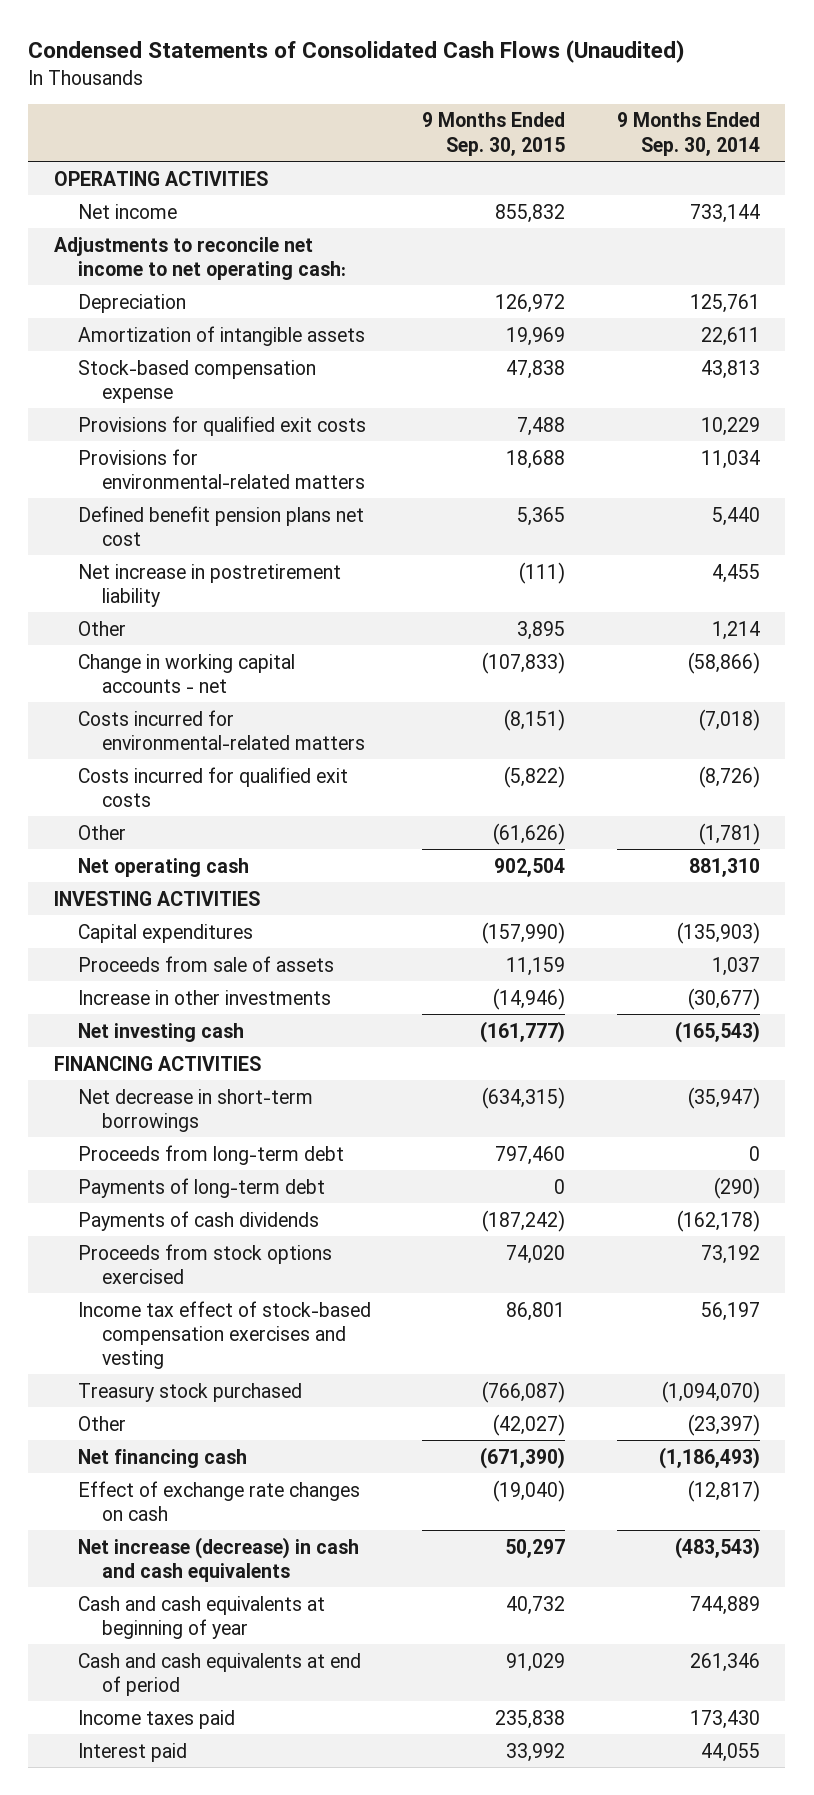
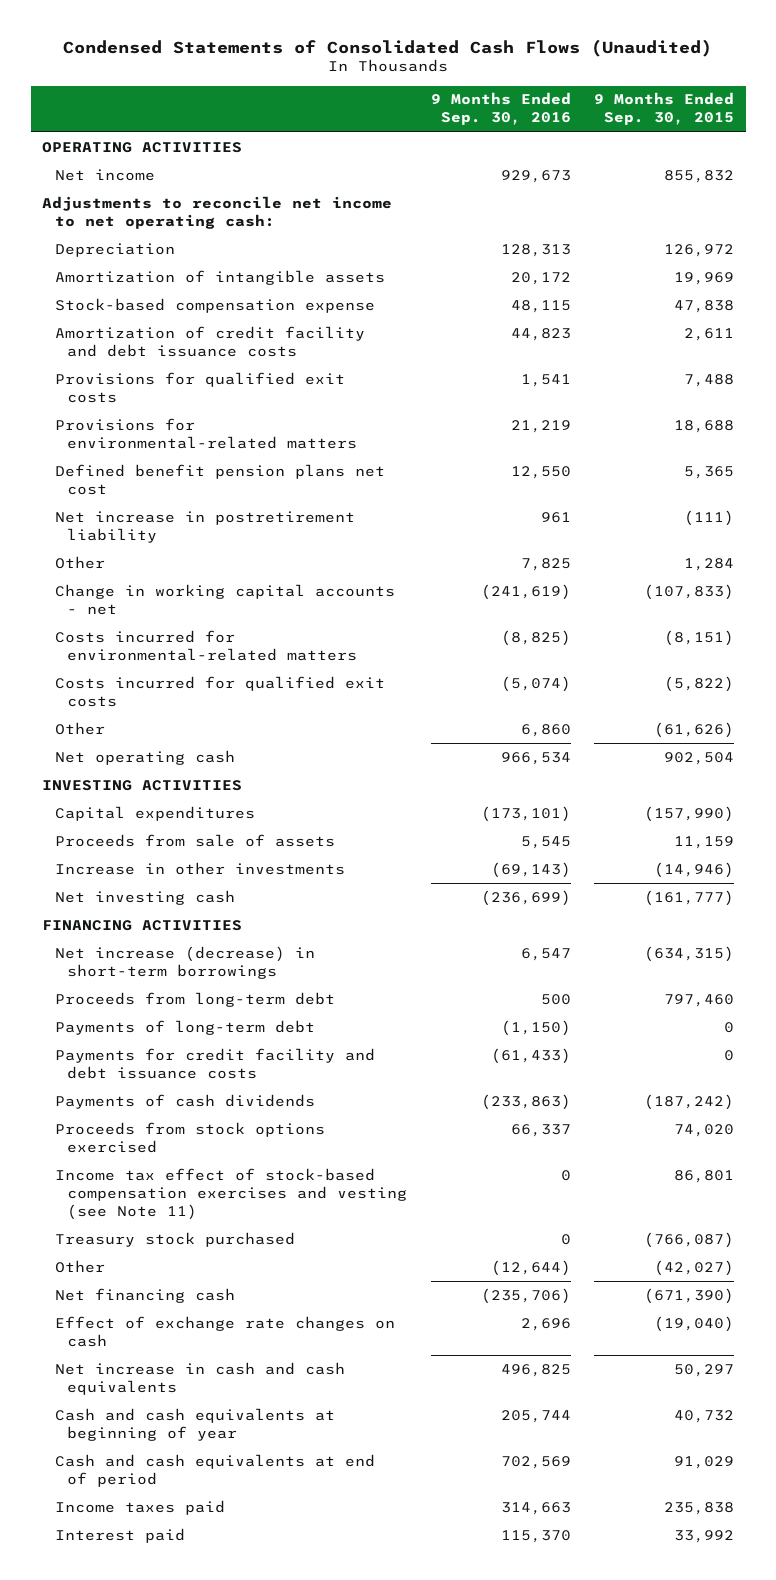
[616,112,760,156] 9 Months Ended Sep. 30, 2014 -> none
none -> [430,92,571,126] 9 Months Ended Sep. 30, 2016
none -> [54,325,365,357] Amortization of credit facility and debt issuance costs
[517,620,566,640] 3,895 -> [683,557,734,571] 1,284
[77,1088,313,1132] Net decrease in short-term borrowings -> [54,945,315,979] Net increase (decrease) in short-term borrowings
none -> [54,1047,375,1079] Payments for credit facility and debt issuance costs
[77,1300,371,1369] Income tax effect of stock-based compensation exercises and vesting -> [54,1167,408,1220] Income tax effect of stock-based compensation exercises and vesting (see Note 11)
[77,1536,359,1582] Net increase (decrease) in cash and cash equivalents -> [54,1361,345,1395] Net increase in cash and cash equivalents

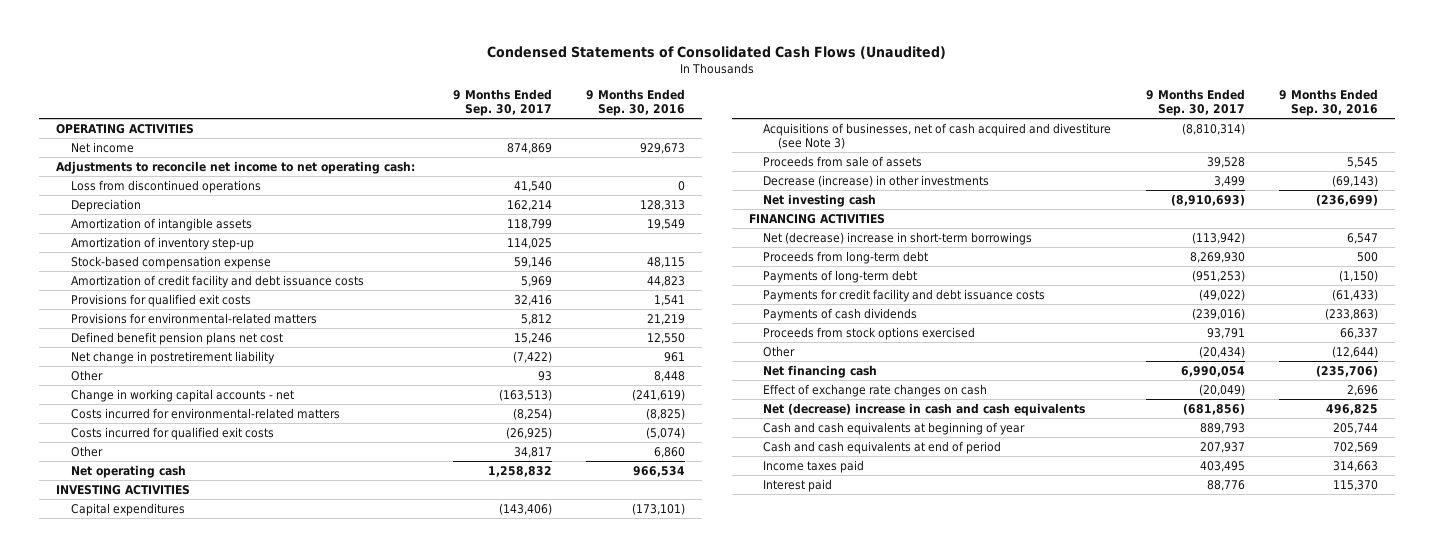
[593,92,734,126] 9 Months Ended Sep. 30, 2015 -> none
none -> [453,88,553,116] 9 Months Ended Sep. 30, 2017
none -> [71,179,262,193] Loss from discontinued operations
[510,271,571,285] 20,172 -> [647,218,686,230] 19,549
none -> [71,236,255,250] Amortization of inventory step-up
[54,510,355,543] Net increase in postretirement liability -> [71,350,276,364] Net change in postretirement liability
[520,557,571,571] 7,825 -> [654,370,686,382] 8,448
none -> [763,122,1112,149] Acquisitions of businesses, net of cash acquired and divestiture (see Note 3)
[54,861,345,875] Increase in other investments -> [763,174,990,187] Decrease (increase) in other investments
[54,945,315,979] Net increase (decrease) in short-term borrowings -> [763,231,1033,245] Net (decrease) increase in short-term borrowings
[54,1167,408,1220] Income tax effect of stock-based compensation exercises and vesting (see Note 11) -> none
[54,1231,295,1247] Treasury stock purchased -> none
[54,1361,345,1395] Net increase in cash and cash equivalents -> [763,402,1086,416] Net (decrease) increase in cash and cash equivalents

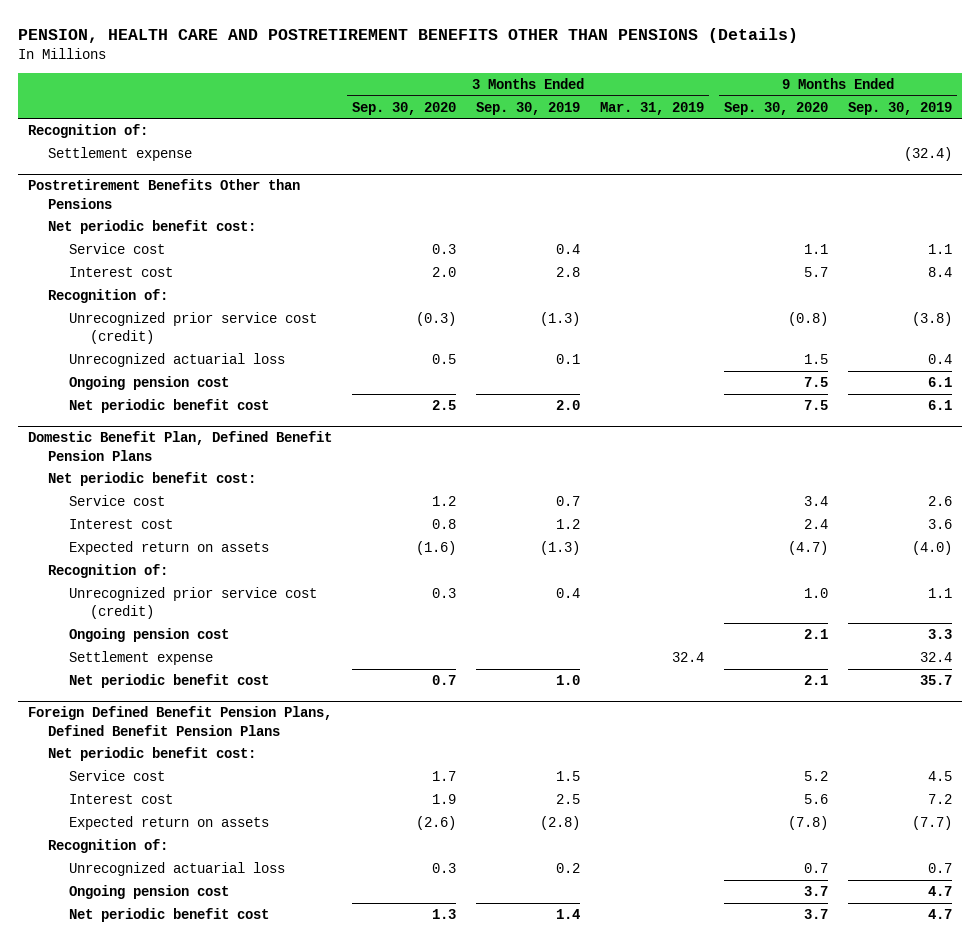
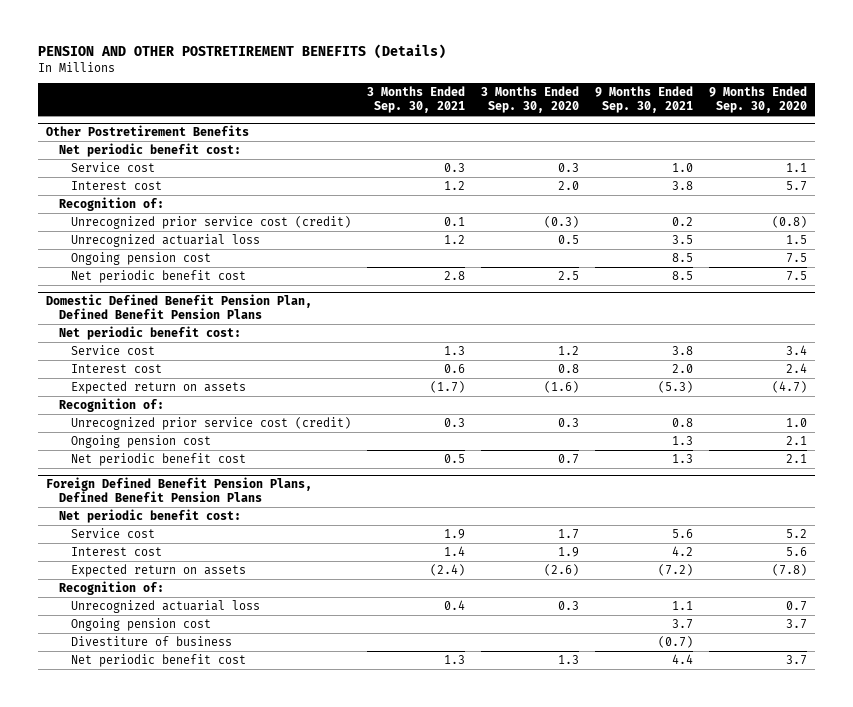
[17,27,798,43] PENSION, HEALTH CARE AND POSTRETIREMENT BENEFITS OTHER THAN PENSIONS (Details) -> [38,44,447,60] PENSION AND OTHER POSTRETIREMENT BENEFITS (Details)
[475,101,580,115] Sep. 30, 2019 -> none
[599,101,704,115] Mar. 31, 2019 -> none
[847,101,952,115] Sep. 30, 2019 -> none
none -> [367,86,466,114] 3 Months Ended Sep. 30, 2021
none -> [595,86,694,114] 9 Months Ended Sep. 30, 2021
[27,123,148,138] Recognition of: -> none
[48,146,193,161] Settlement expense -> none
[27,179,300,209] Postretirement Benefits Other than Pensions -> [46,125,250,137] Other Postretirement Benefits
[27,431,332,461] Domestic Benefit Plan, Defined Benefit Pension Plans -> [46,294,313,320] Domestic Defined Benefit Pension Plan, Defined Benefit Pension Plans
[69,650,214,665] Settlement expense -> none
none -> [71,635,233,646] Divestiture of business

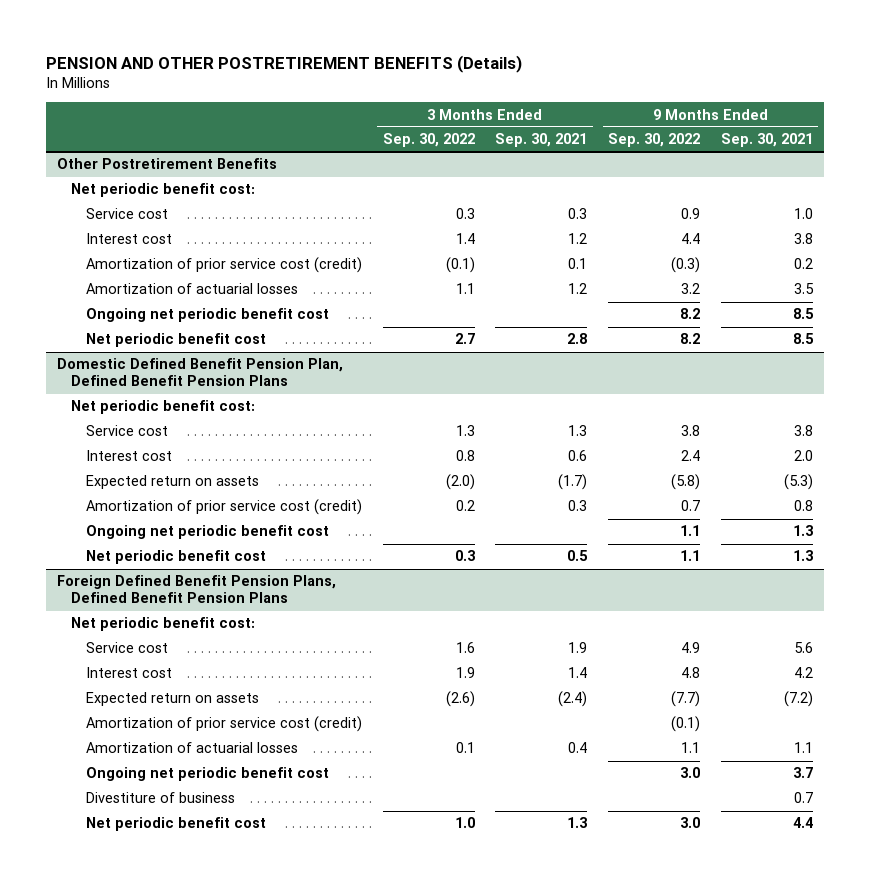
[481,86,580,114] 3 Months Ended Sep. 30, 2020 -> none
[709,86,808,114] 9 Months Ended Sep. 30, 2020 -> none
none -> [382,133,475,148] Sep. 30, 2022
none -> [608,133,701,148] Sep. 30, 2022
[58,196,164,211] Recognition of: -> none
[71,215,352,229] Unrecognized prior service cost (credit) -> [85,257,362,274] Amortization of prior service cost (credit)
[71,233,261,247] Unrecognized actuarial loss -> [85,283,298,295] Amortization of actuarial losses
[71,251,212,265] Ongoing pension cost -> [85,308,329,323] Ongoing net periodic benefit cost
[58,397,164,412] Recognition of: -> none
[71,416,352,430] Unrecognized prior service cost (credit) -> [85,499,362,516] Amortization of prior service cost (credit)
[71,434,212,448] Ongoing pension cost -> [85,525,329,540] Ongoing net periodic benefit cost
[58,580,164,595] Recognition of: -> none
none -> [85,716,362,733] Amortization of prior service cost (credit)
[71,599,261,613] Unrecognized actuarial loss -> [85,742,298,754] Amortization of actuarial losses
[71,617,212,631] Ongoing pension cost -> [85,767,329,782] Ongoing net periodic benefit cost
[658,635,694,648] (0.7) -> [794,792,814,804] 0.7

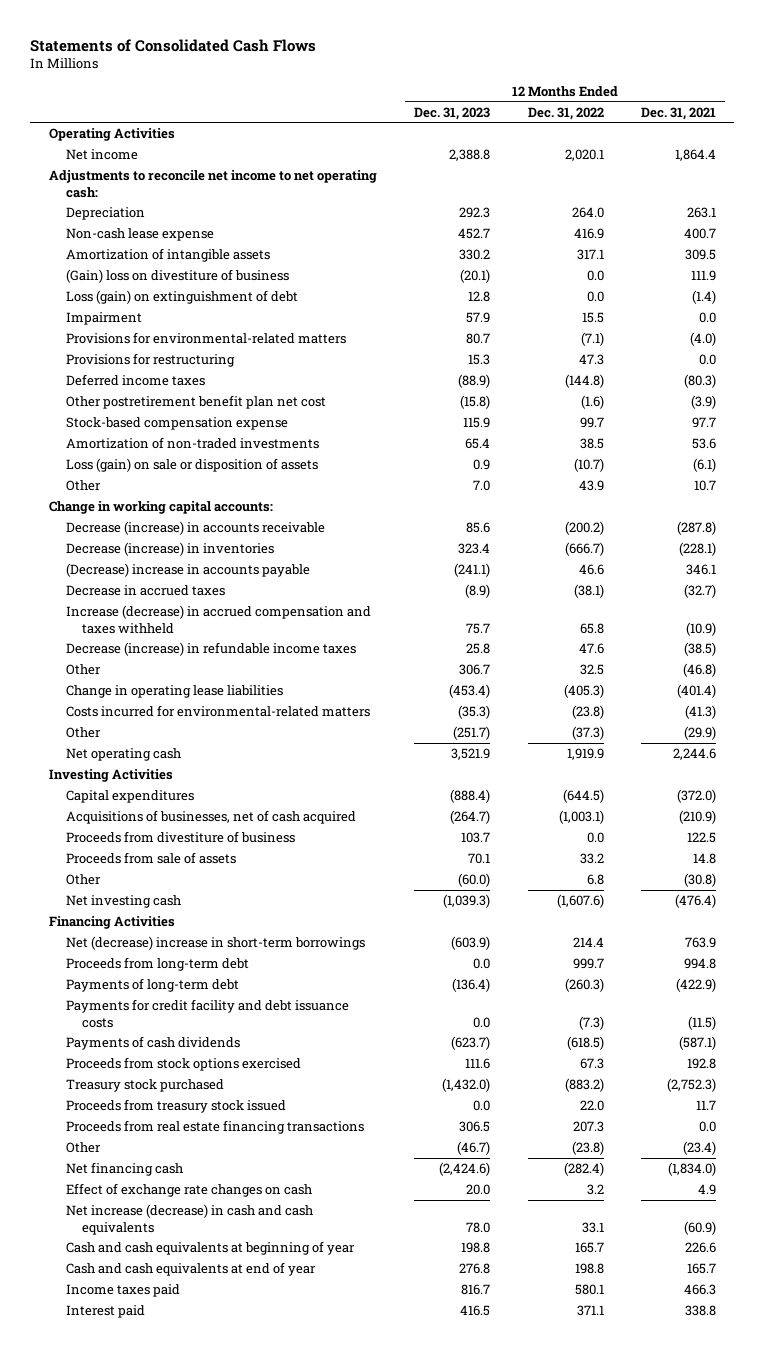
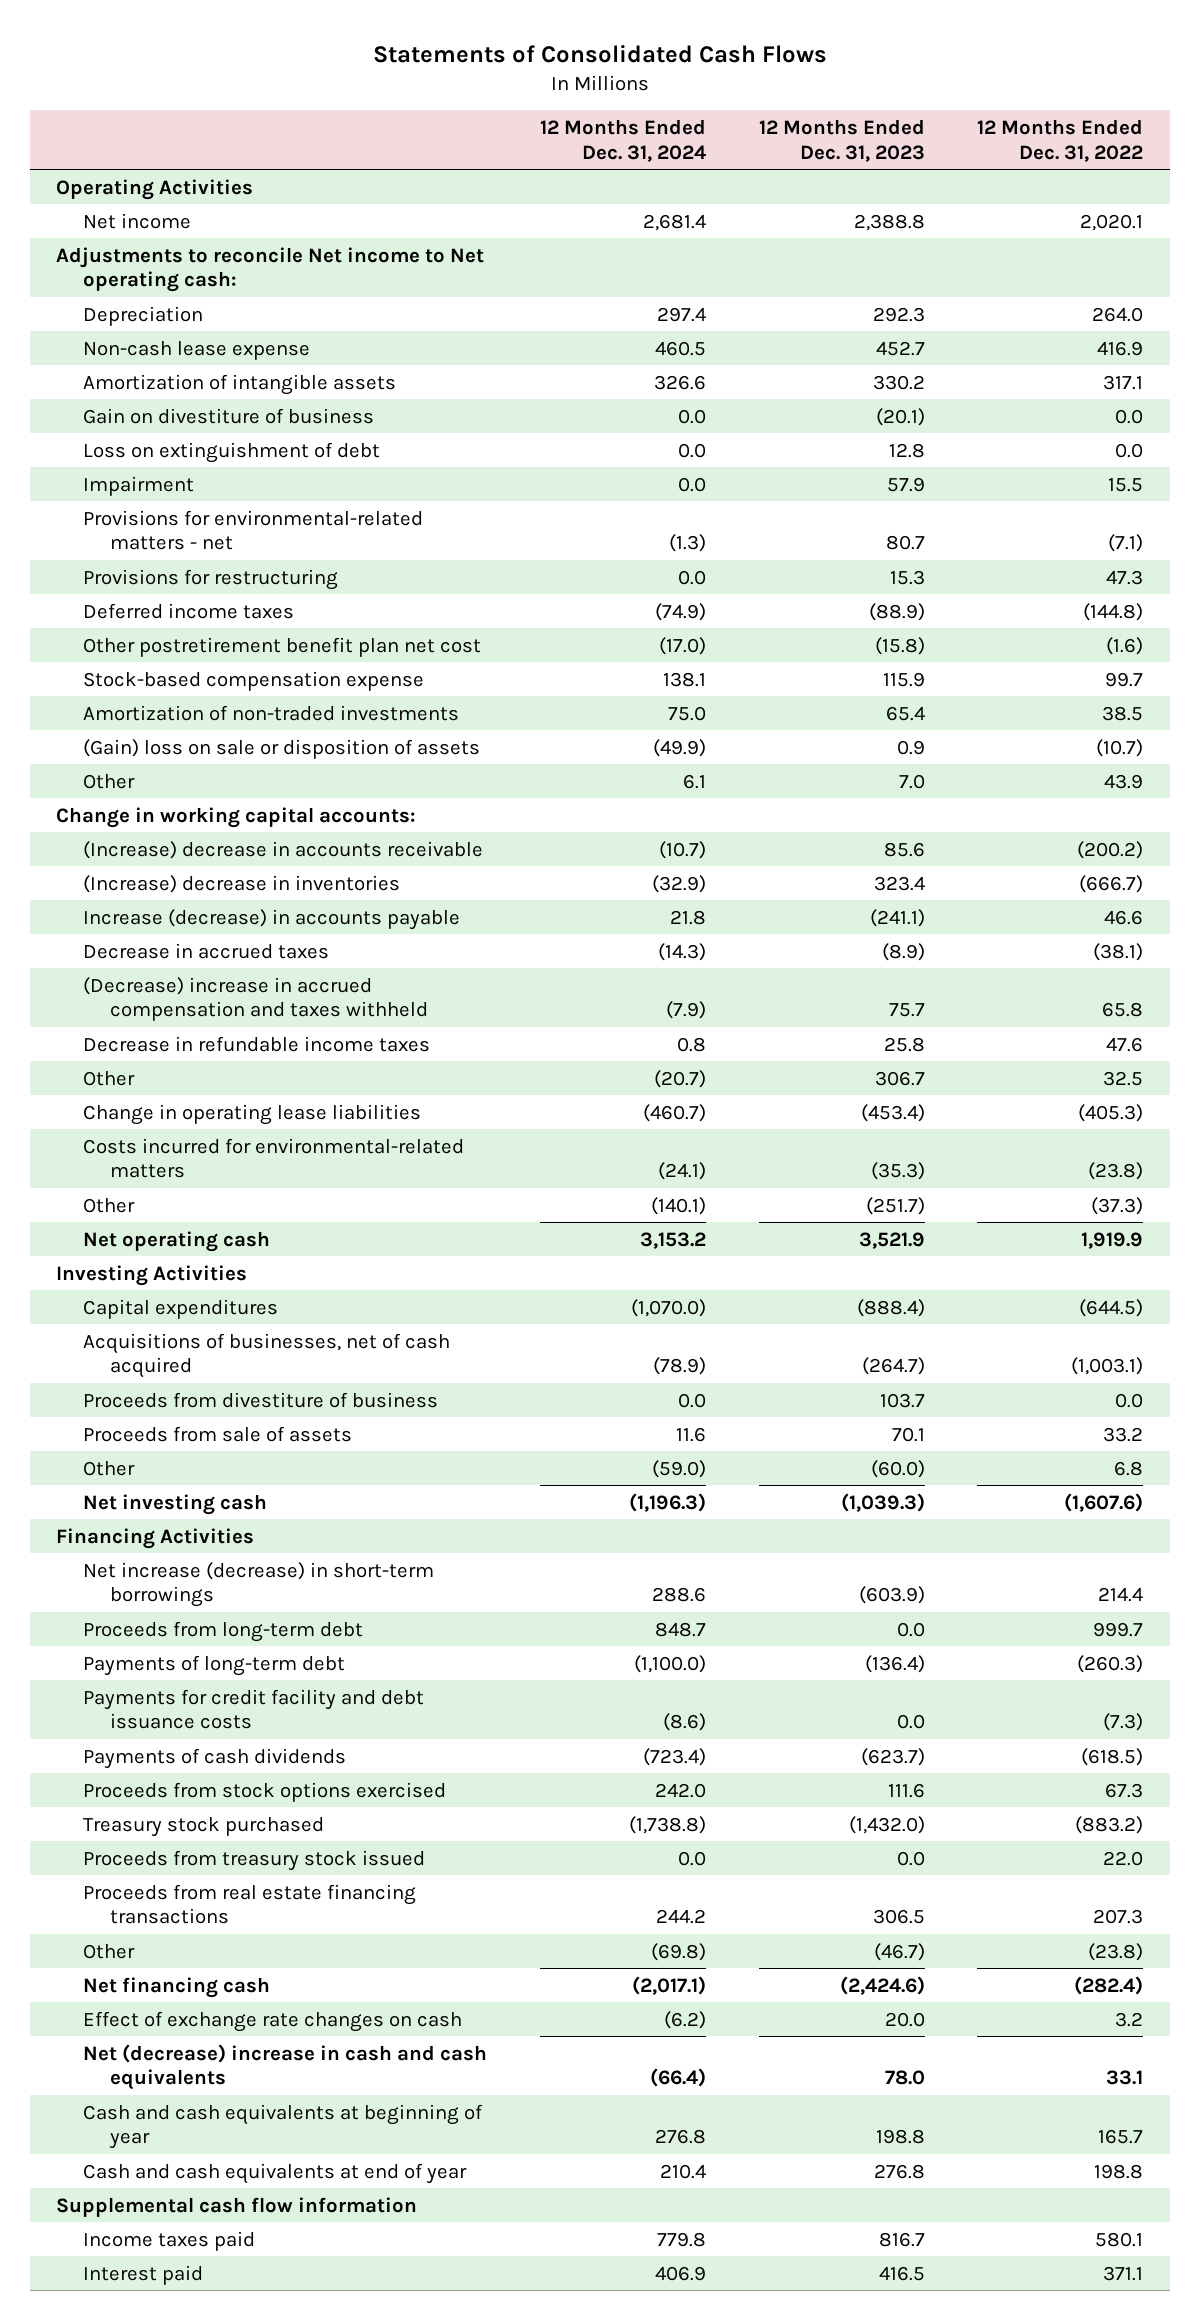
[640,106,716,120] Dec. 31, 2021 -> none
none -> [539,119,706,162] 12 Months Ended Dec. 31, 2024
[48,169,377,198] Adjustments to reconcile net income to net operating cash: -> [56,246,485,293] Adjustments to reconcile Net income to Net operating cash:
[65,268,289,283] (Gain) loss on divestiture of business -> [83,407,375,424] Gain on divestiture of business
[65,289,298,304] Loss (gain) on extinguishment of debt -> [83,441,381,463] Loss on extinguishment of debt
[65,331,346,344] Provisions for environmental-related matters -> [83,509,424,551] Provisions for environmental-related matters - net
[65,457,318,472] Loss (gain) on sale or disposition of assets -> [83,738,481,759] (Gain) loss on sale or disposition of assets
[65,520,325,535] Decrease (increase) in accounts receivable -> [83,840,484,859] (Increase) decrease in accounts receivable
[65,541,274,556] Decrease (increase) in inventories -> [83,874,401,893] (Increase) decrease in inventories
[65,562,310,577] (Decrease) increase in accounts payable -> [83,908,461,930] Increase (decrease) in accounts payable
[65,604,371,634] Increase (decrease) in accrued compensation and taxes withheld -> [83,976,429,1022] (Decrease) increase in accrued compensation and taxes withheld
[65,641,356,656] Decrease (increase) in refundable income taxes -> [83,1035,431,1052] Decrease in refundable income taxes
[65,935,365,950] Net (decrease) increase in short-term borrowings -> [83,1561,435,1608] Net increase (decrease) in short-term borrowings
[65,1203,313,1235] Net increase (decrease) in cash and cash equivalents -> [83,2043,488,2091] Net (decrease) increase in cash and cash equivalents
none -> [56,2196,418,2217] Supplemental cash flow information

